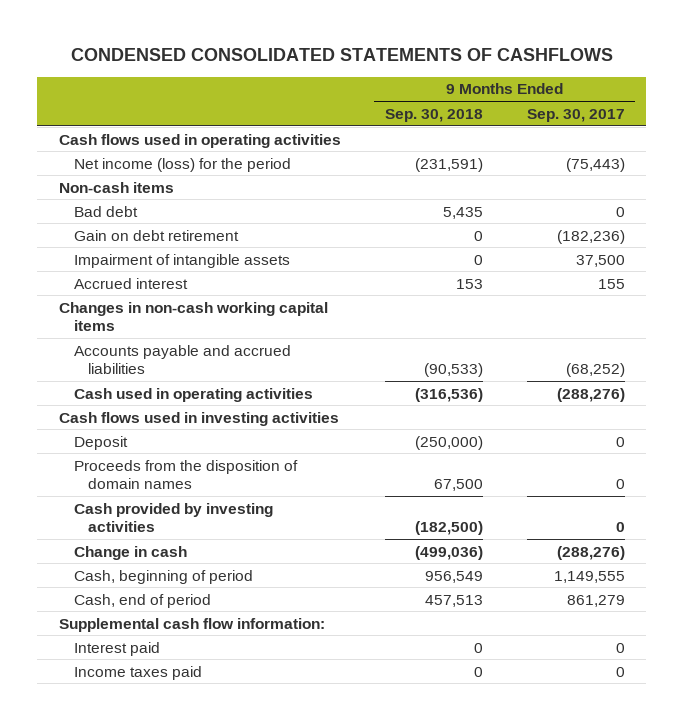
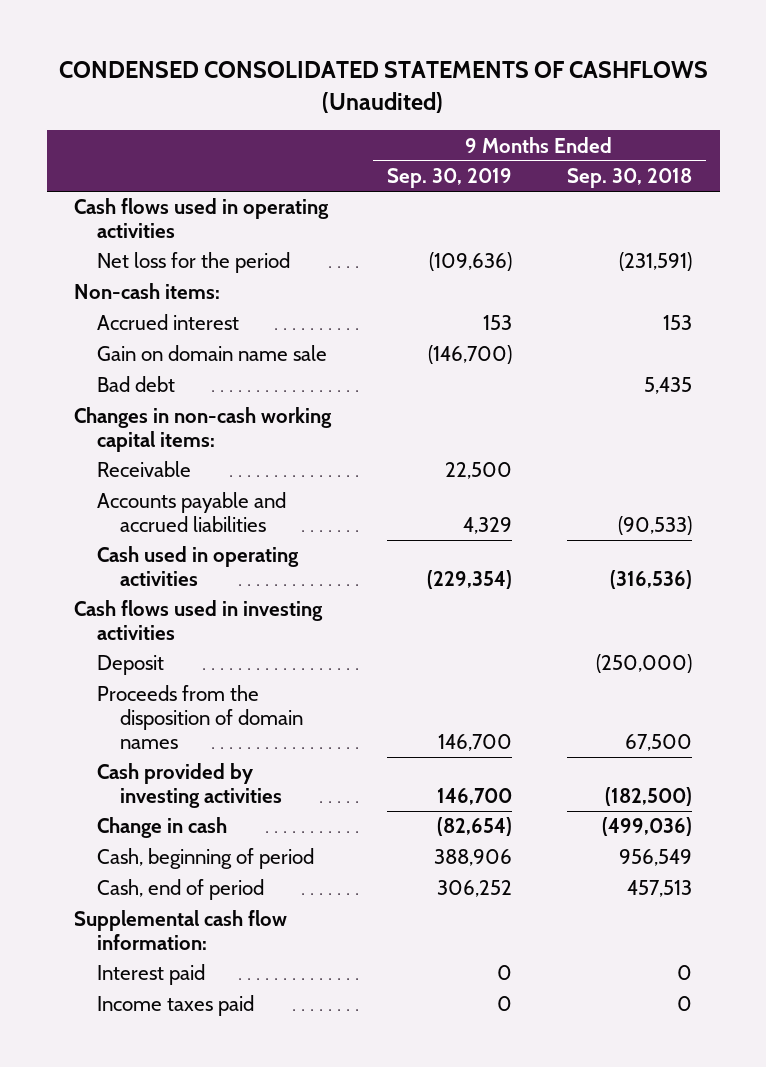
[70,48,613,62] CONDENSED CONSOLIDATED STATEMENTS OF CASHFLOWS -> [59,61,709,113] CONDENSED CONSOLIDATED STATEMENTS OF CASHFLOWS (Unaudited)
[526,108,625,122] Sep. 30, 2017 -> none
none -> [386,168,512,189] Sep. 30, 2019
[73,229,239,241] Gain on debt retirement -> none
[73,253,290,268] Impairment of intangible assets -> none
[73,157,291,172] Net income (loss) for the period -> [97,252,291,274] Net loss for the period
[58,181,174,193] Non-cash items -> [74,283,221,300] Non-cash items:
none -> [97,345,328,362] Gain on domain name sale
[73,205,138,217] Bad debt -> [97,376,176,393] Bad debt
[58,301,328,331] Changes in non-cash working capital items -> [74,407,333,453] Changes in non-cash working capital items:
none -> [97,461,192,478] Receivable

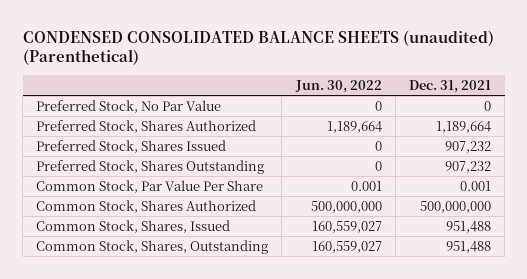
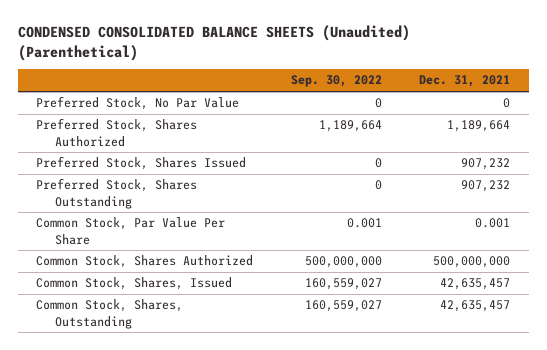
[22,29,494,66] CONDENSED CONSOLIDATED BALANCE SHEETS (unaudited) (Parenthetical) -> [17,25,410,61] CONDENSED CONSOLIDATED BALANCE SHEETS (Unaudited) (Parenthetical)
[294,80,382,94] Jun. 30, 2022 -> none
none -> [290,75,382,88] Sep. 30, 2022
[445,220,491,233] 951,488 -> [440,278,511,291] 42,635,457
[445,240,491,253] 951,488 -> [440,300,511,313] 42,635,457

